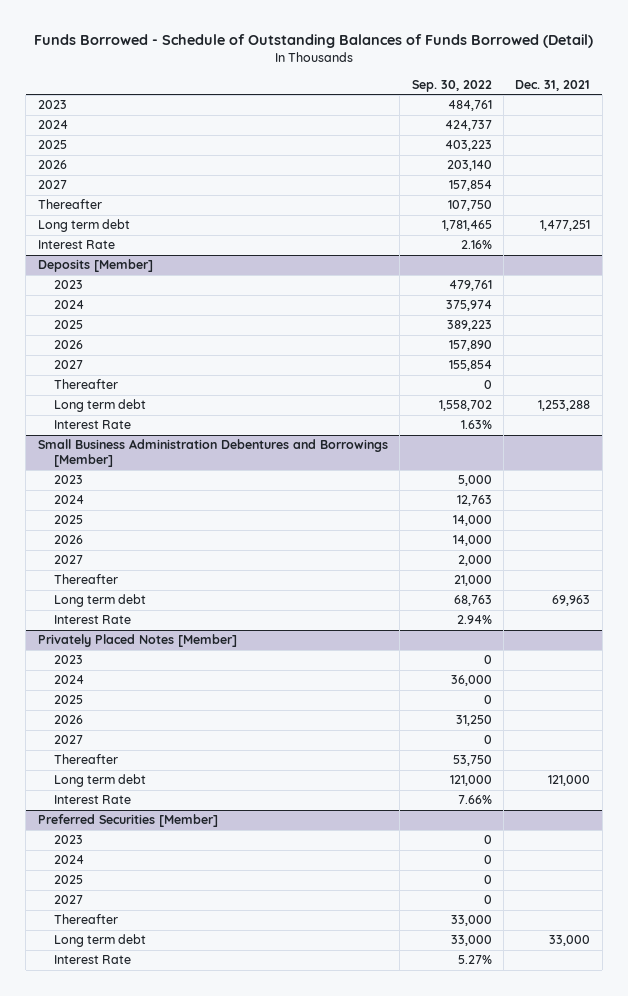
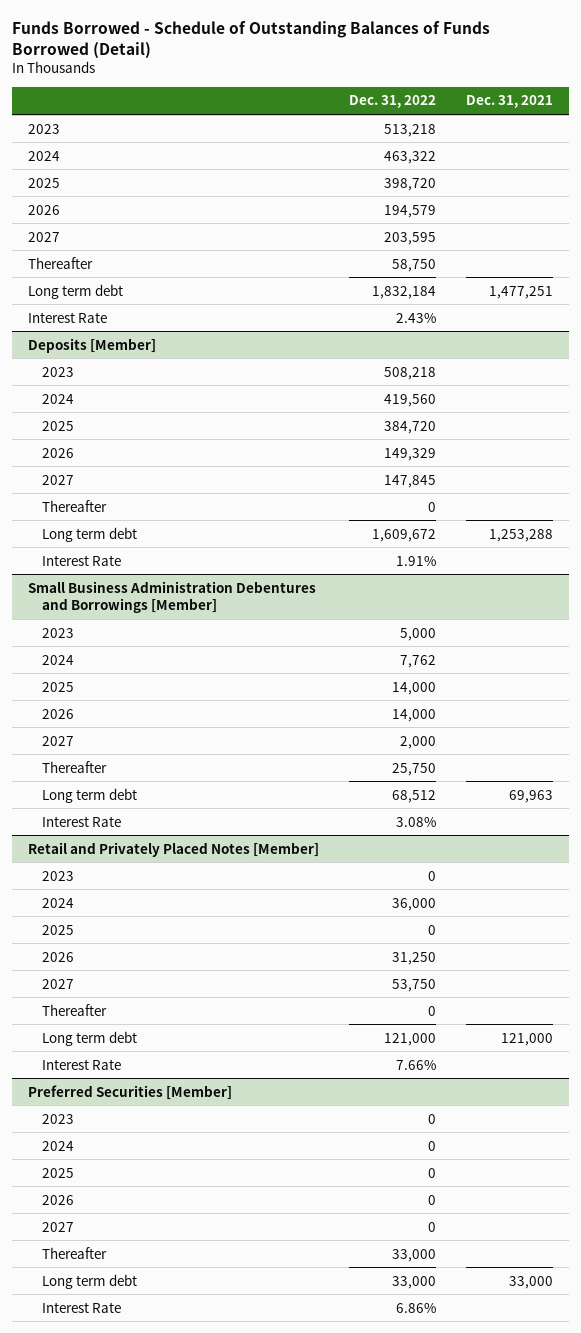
[411,79,492,92] Sep. 30, 2022 -> none
none -> [349,95,437,109] Dec. 31, 2022
[37,634,237,648] Privately Placed Notes [Member] -> [27,841,319,857] Retail and Privately Placed Notes [Member]
none -> [42,1194,75,1205] 2026

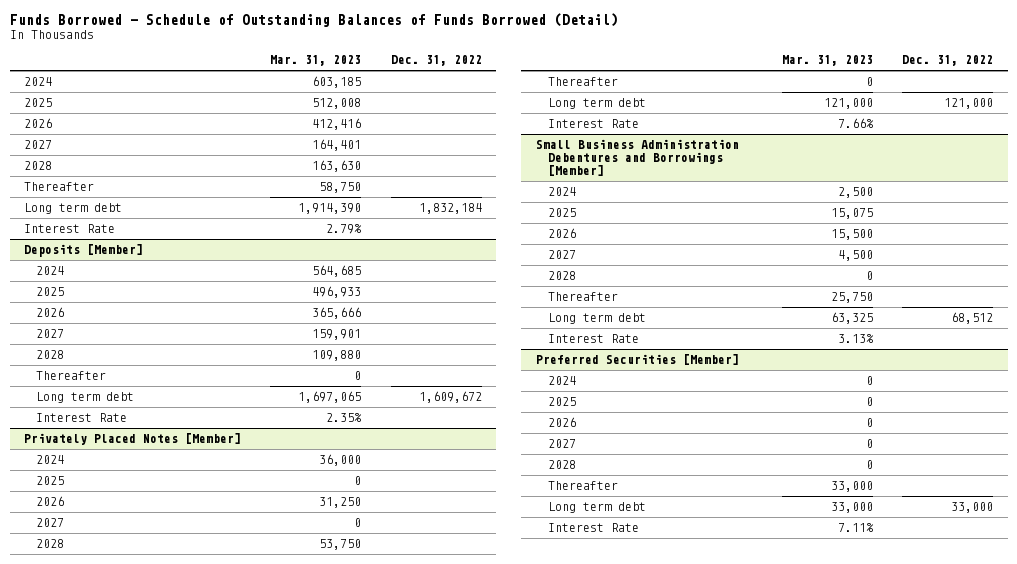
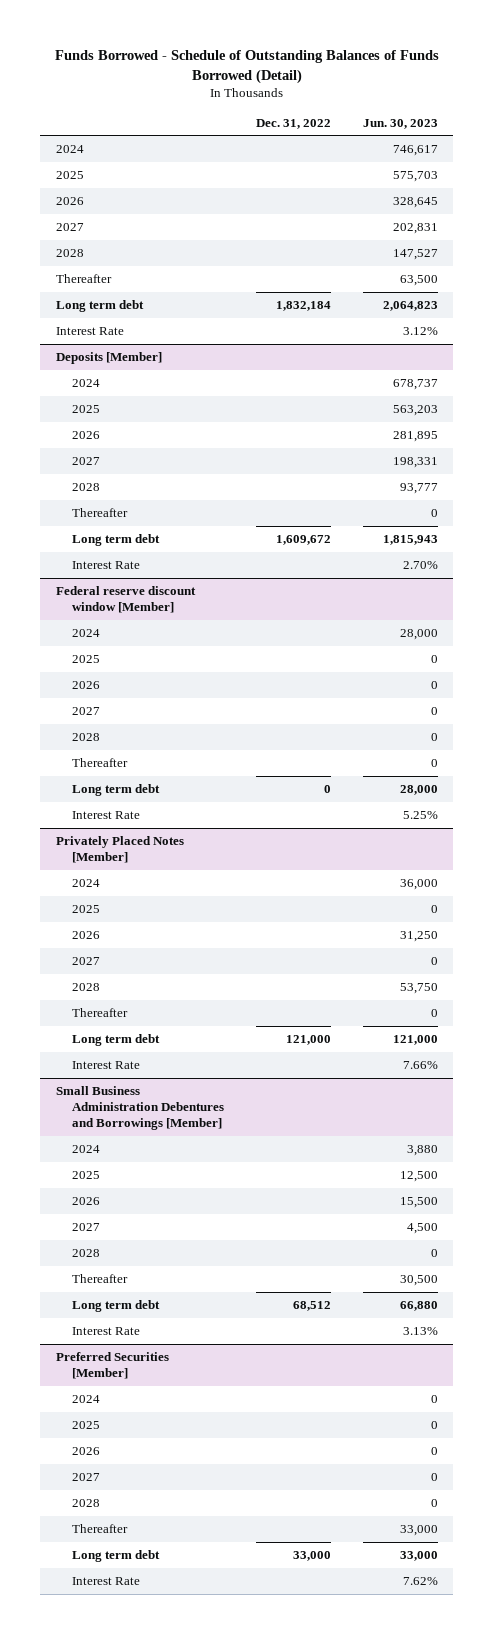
[270,55,362,67] Mar. 31, 2023 -> none
none -> [362,118,438,129] Jun. 30, 2023
none -> [55,586,196,613] Federal reserve discount window [Member]
none -> [72,629,101,638] 2024
none -> [72,655,101,664] 2025
none -> [72,681,101,690] 2026
none -> [72,707,101,716] 2027
none -> [72,733,101,742] 2028
none -> [72,758,129,768] Thereafter
none -> [72,784,161,797] Long term debt
none -> [72,811,141,820] Interest Rate

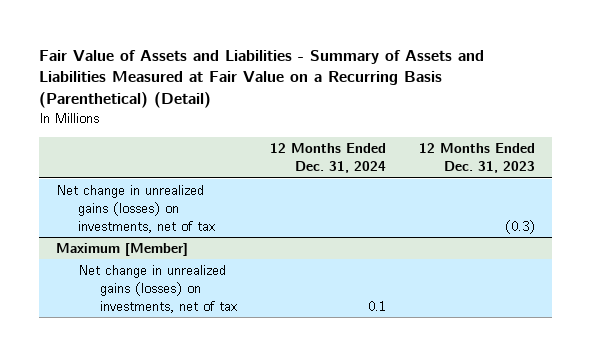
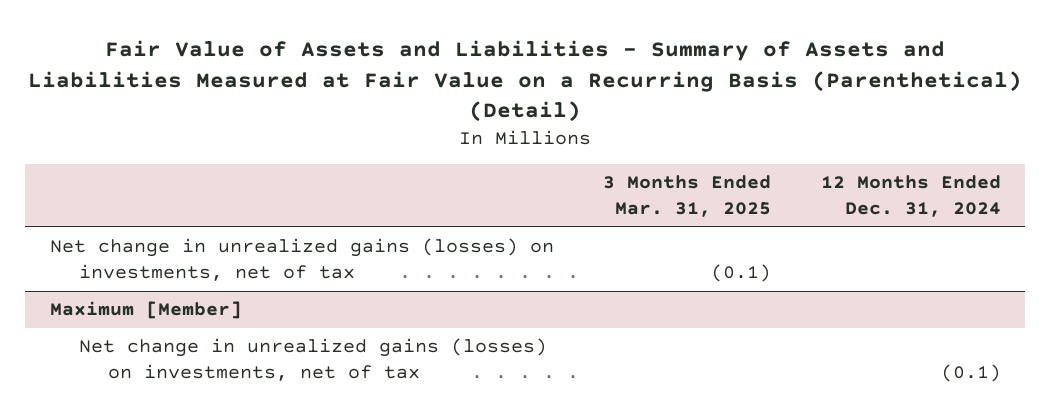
[419,143,536,174] 12 Months Ended Dec. 31, 2023 -> none
none -> [603,175,772,217] 3 Months Ended Mar. 31, 2025
[368,300,387,311] 0.1 -> [940,364,1001,383] (0.1)

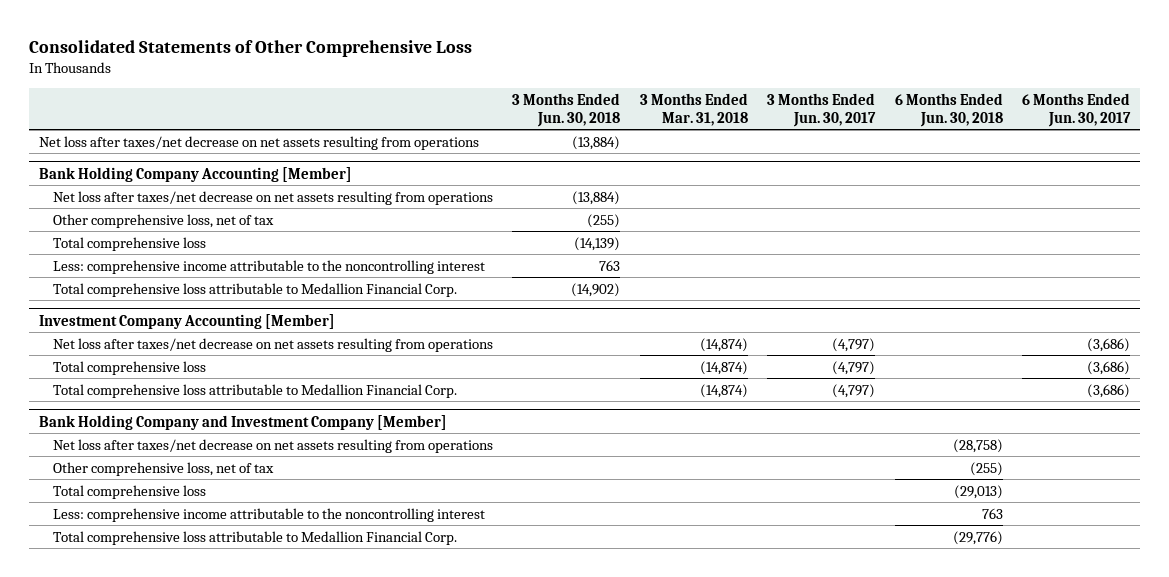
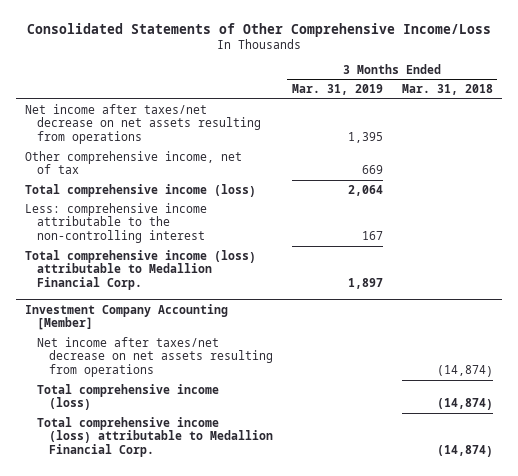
[29,39,473,57] Consolidated Statements of Other Comprehensive Loss -> [26,22,491,37] Consolidated Statements of Other Comprehensive Income/Loss
[512,93,621,127] 3 Months Ended Jun. 30, 2018 -> none
[767,93,877,127] 3 Months Ended Jun. 30, 2017 -> none
[894,93,1003,127] 6 Months Ended Jun. 30, 2018 -> none
[1022,93,1132,127] 6 Months Ended Jun. 30, 2017 -> none
none -> [291,84,383,96] Mar. 31, 2019
[39,166,353,182] Bank Holding Company Accounting [Member] -> none
[52,190,493,205] Net loss after taxes/net decrease on net assets resulting from operations -> none
[52,213,274,228] Other comprehensive loss, net of tax -> none
[52,236,206,251] Total comprehensive loss -> none
[52,259,485,274] Less: comprehensive income attributable to the noncontrolling interest -> none
[52,282,457,297] Total comprehensive loss attributable to Medallion Financial Corp. -> none
[39,135,480,150] Net loss after taxes/net decrease on net assets resulting from operations -> [25,103,261,145] Net income after taxes/net decrease on net assets resulting from operations
none -> [25,150,243,175] Other comprehensive income, net of tax
none -> [25,183,257,197] Total comprehensive income (loss)
none -> [25,202,208,244] Less: comprehensive income attributable to the non-controlling interest
none -> [25,249,257,291] Total comprehensive income (loss) attributable to Medallion Financial Corp.
[39,414,448,430] Bank Holding Company and Investment Company [Member] -> none
[52,438,493,453] Net loss after taxes/net decrease on net assets resulting from operations -> none
[52,461,274,476] Other comprehensive loss, net of tax -> none
[52,484,206,499] Total comprehensive loss -> none
[52,507,485,522] Less: comprehensive income attributable to the noncontrolling interest -> none
[52,530,457,545] Total comprehensive loss attributable to Medallion Financial Corp. -> none
[52,337,493,352] Net loss after taxes/net decrease on net assets resulting from operations -> [36,336,273,378] Net income after taxes/net decrease on net assets resulting from operations
[52,360,206,375] Total comprehensive loss -> [36,383,219,411] Total comprehensive income (loss)
[52,383,457,398] Total comprehensive loss attributable to Medallion Financial Corp. -> [36,416,273,458] Total comprehensive income (loss) attributable to Medallion Financial Corp.

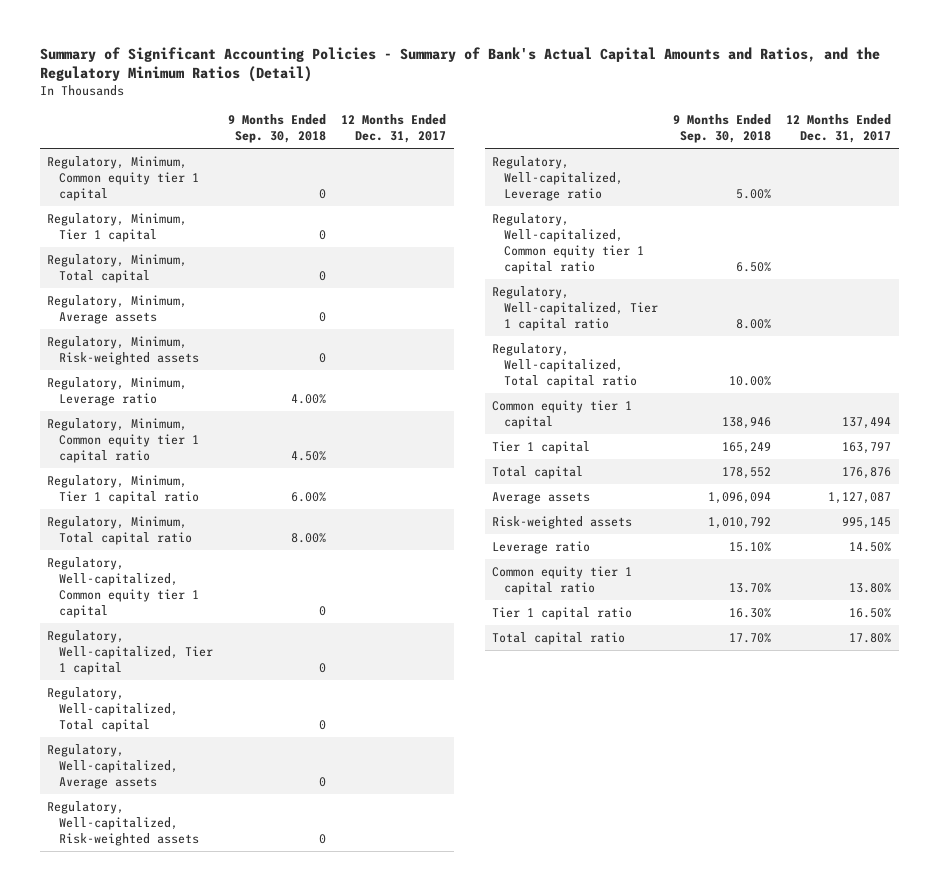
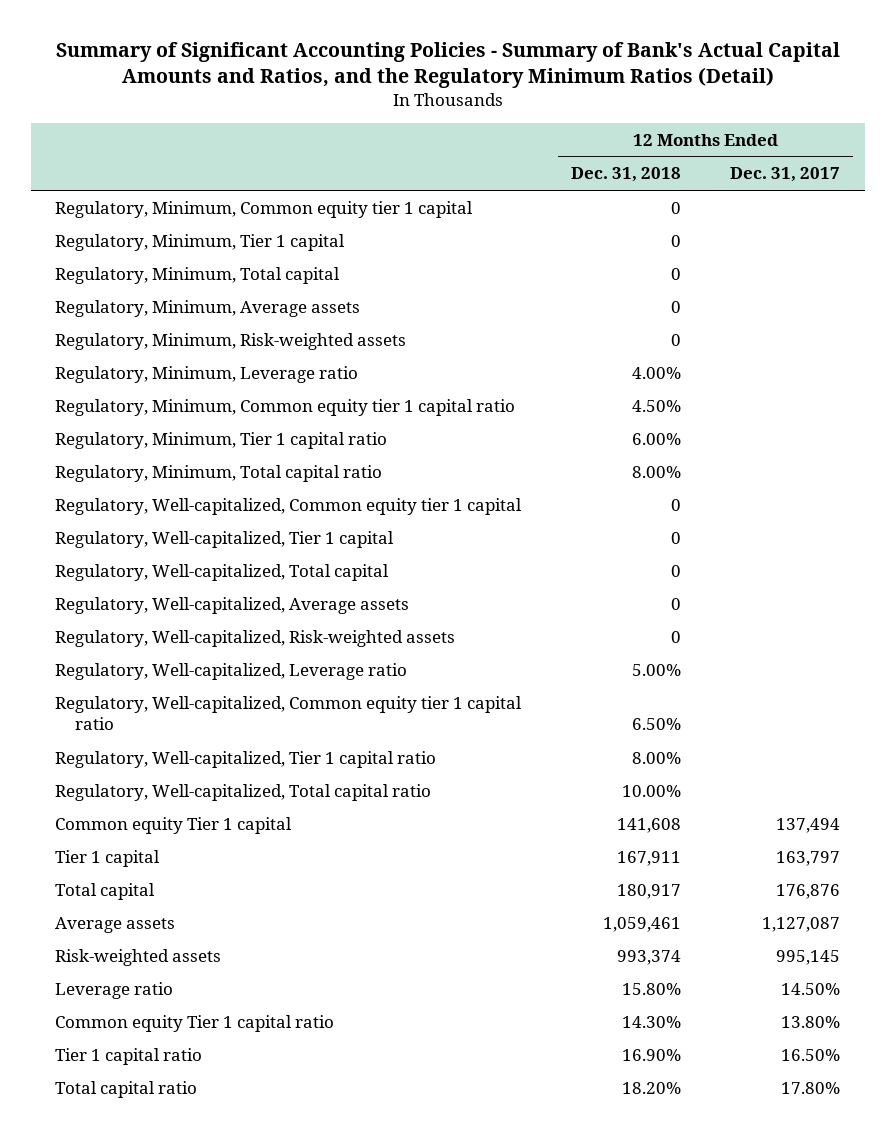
[228,114,327,144] 9 Months Ended Sep. 30, 2018 -> none
none -> [570,167,681,183] Dec. 31, 2018
[492,399,633,429] Common equity tier 1 capital -> [55,816,293,834] Common equity Tier 1 capital
[492,565,633,595] Common equity tier 1 capital ratio -> [55,1014,335,1032] Common equity Tier 1 capital ratio

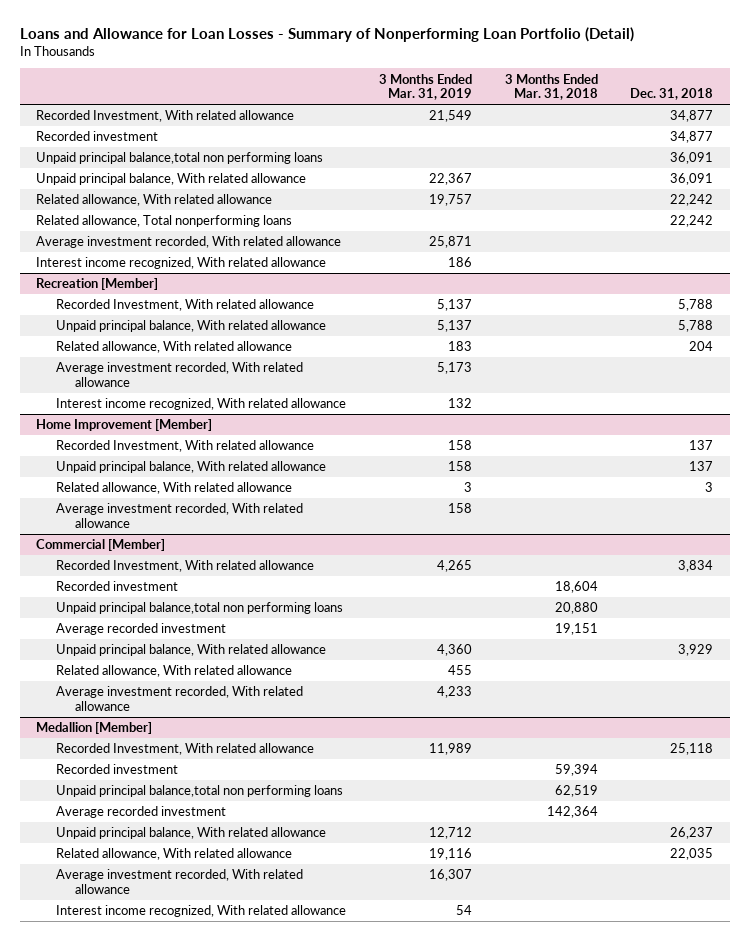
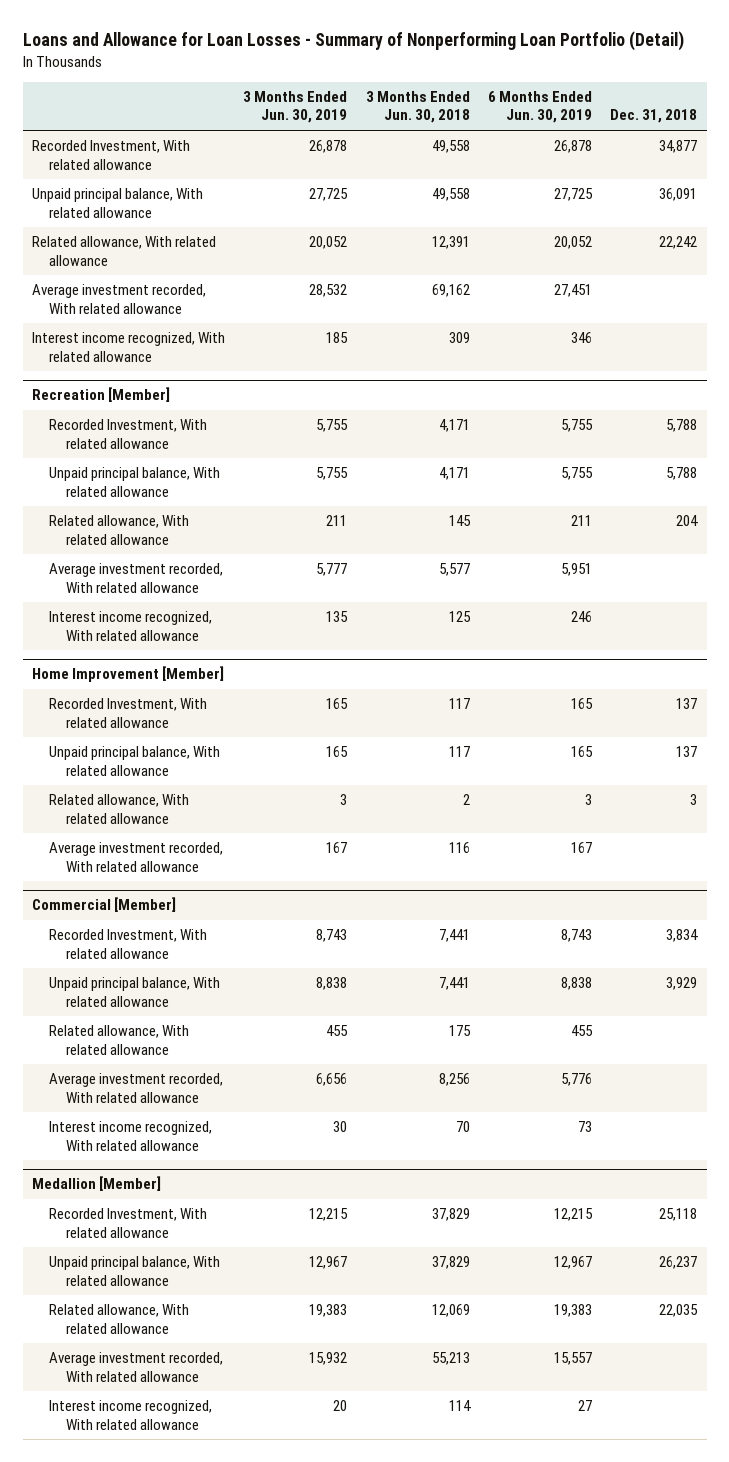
[378,73,472,101] 3 Months Ended Mar. 31, 2019 -> none
[504,73,598,101] 3 Months Ended Mar. 31, 2018 -> none
none -> [243,91,348,124] 3 Months Ended Jun. 30, 2019
none -> [365,91,470,124] 3 Months Ended Jun. 30, 2018
none -> [488,91,593,124] 6 Months Ended Jun. 30, 2019
[36,131,159,142] Recorded investment -> none
[36,152,324,165] Unpaid principal balance,total non performing loans -> none
[36,215,293,228] Related allowance, Total nonperforming loans -> none
[55,581,178,592] Recorded investment -> none
[55,602,343,615] Unpaid principal balance,total non performing loans -> none
[55,623,226,636] Average recorded investment -> none
none -> [49,1121,213,1151] Interest income recognized, With related allowance
[55,764,178,775] Recorded investment -> none
[55,785,343,798] Unpaid principal balance,total non performing loans -> none
[55,806,226,819] Average recorded investment -> none

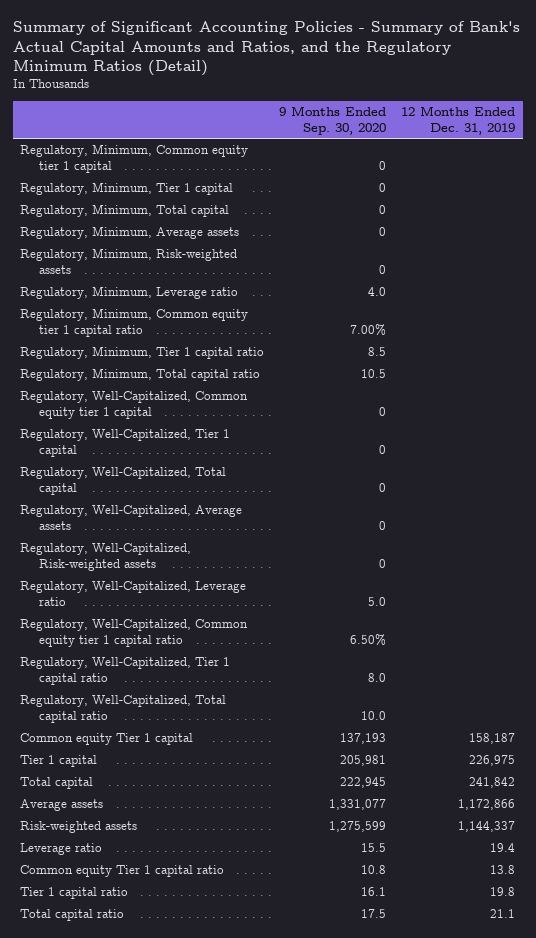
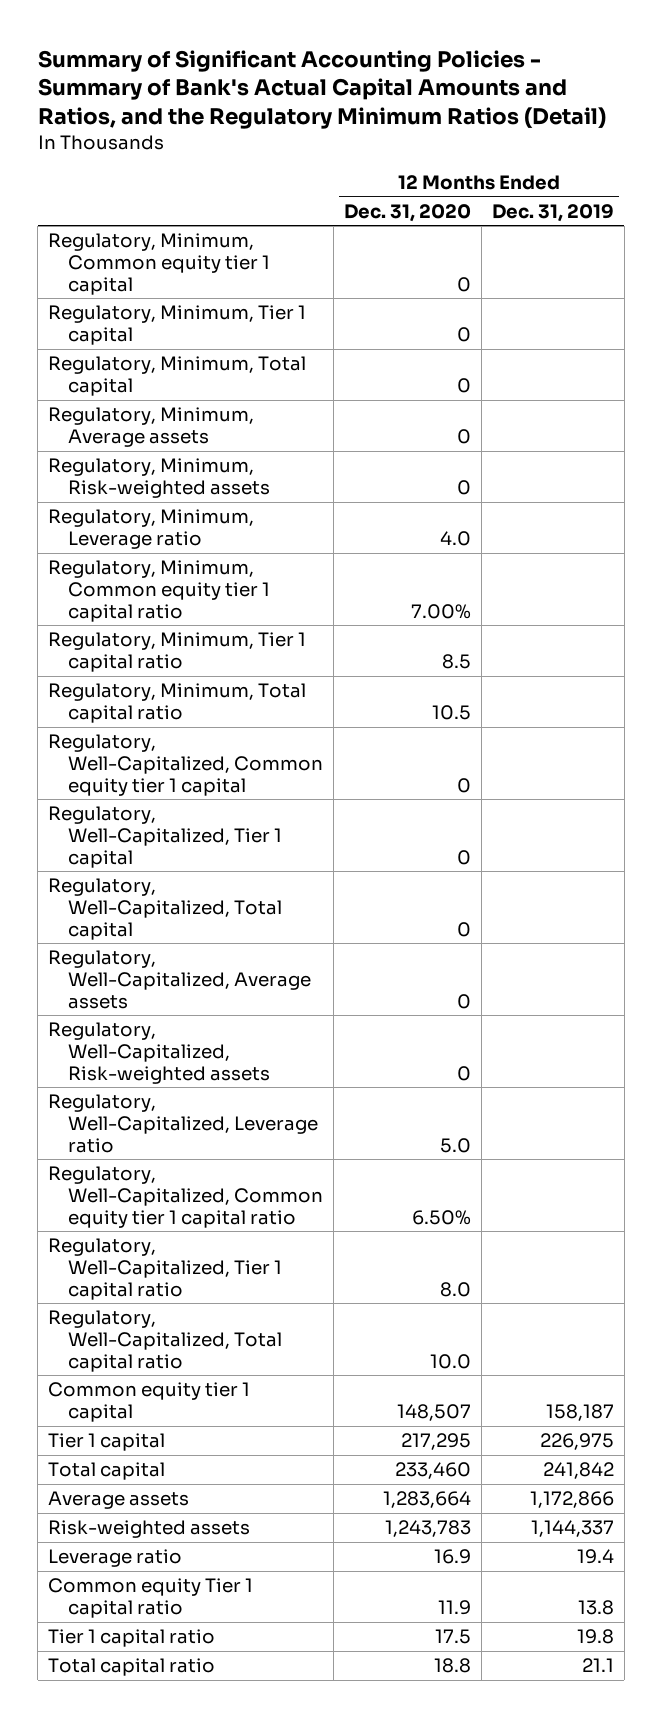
[279,105,387,135] 9 Months Ended Sep. 30, 2020 -> none
none -> [343,203,471,222] Dec. 31, 2020
[20,733,194,746] Common equity Tier 1 capital -> [48,1382,251,1423] Common equity tier 1 capital

